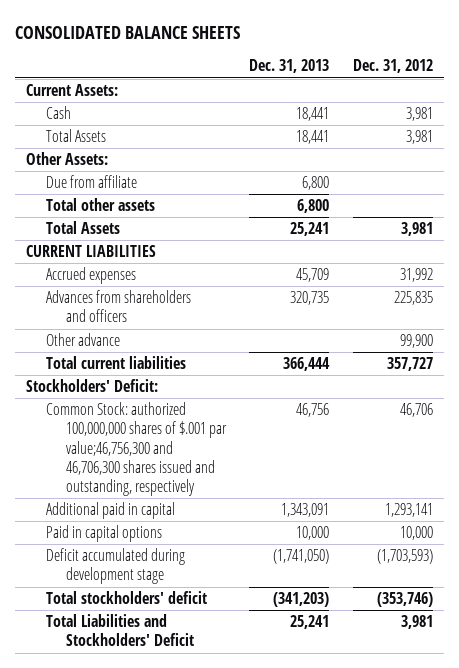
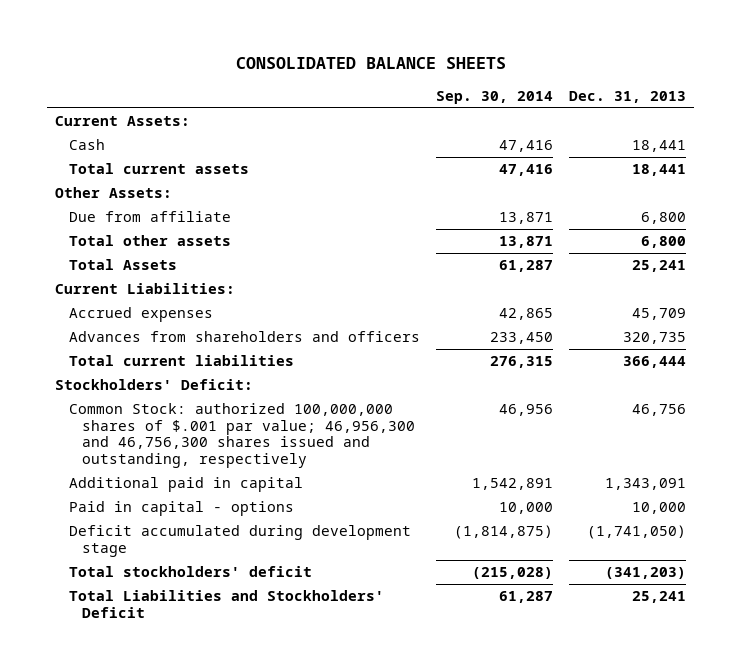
[352,59,433,74] Dec. 31, 2012 -> none
none -> [436,90,554,104] Sep. 30, 2014
[45,129,106,143] Total Assets -> [68,163,249,175] Total current assets
[26,245,157,258] CURRENT LIABILITIES -> [55,283,236,295] Current Liabilities:
[45,333,120,347] Other advance -> none
[45,402,227,496] Common Stock: authorized 100,000,000 shares of $.001 par value;46,756,300 and 46,706,300 shares issued and outstanding, respectively -> [68,403,416,468] Common Stock: authorized 100,000,000 shares of $.001 par value; 46,956,300 and 46,756,300 shares issued and outstanding, respectively
[45,525,162,543] Paid in capital options -> [68,501,294,517] Paid in capital - options

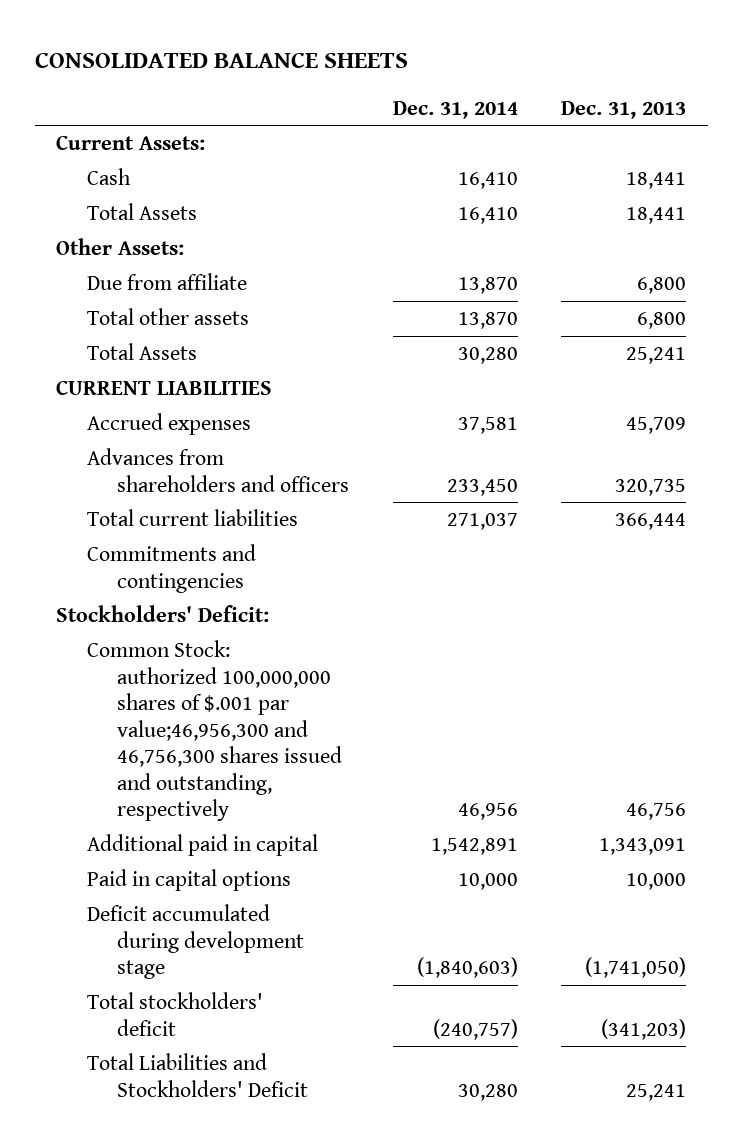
[436,90,554,104] Sep. 30, 2014 -> none
none -> [392,100,518,119] Dec. 31, 2014
[68,163,249,175] Total current assets -> [86,203,197,221] Total Assets
[55,283,236,295] Current Liabilities: -> [56,380,273,396] CURRENT LIABILITIES
none -> [86,544,256,593] Commitments and contingencies
[68,403,416,468] Common Stock: authorized 100,000,000 shares of $.001 par value; 46,956,300 and 46,756,300 shares issued and outstanding, respectively -> [86,640,343,822] Common Stock: authorized 100,000,000 shares of $.001 par value;46,956,300 and 46,756,300 shares issued and outstanding, respectively
[68,501,294,517] Paid in capital - options -> [86,869,291,892] Paid in capital options

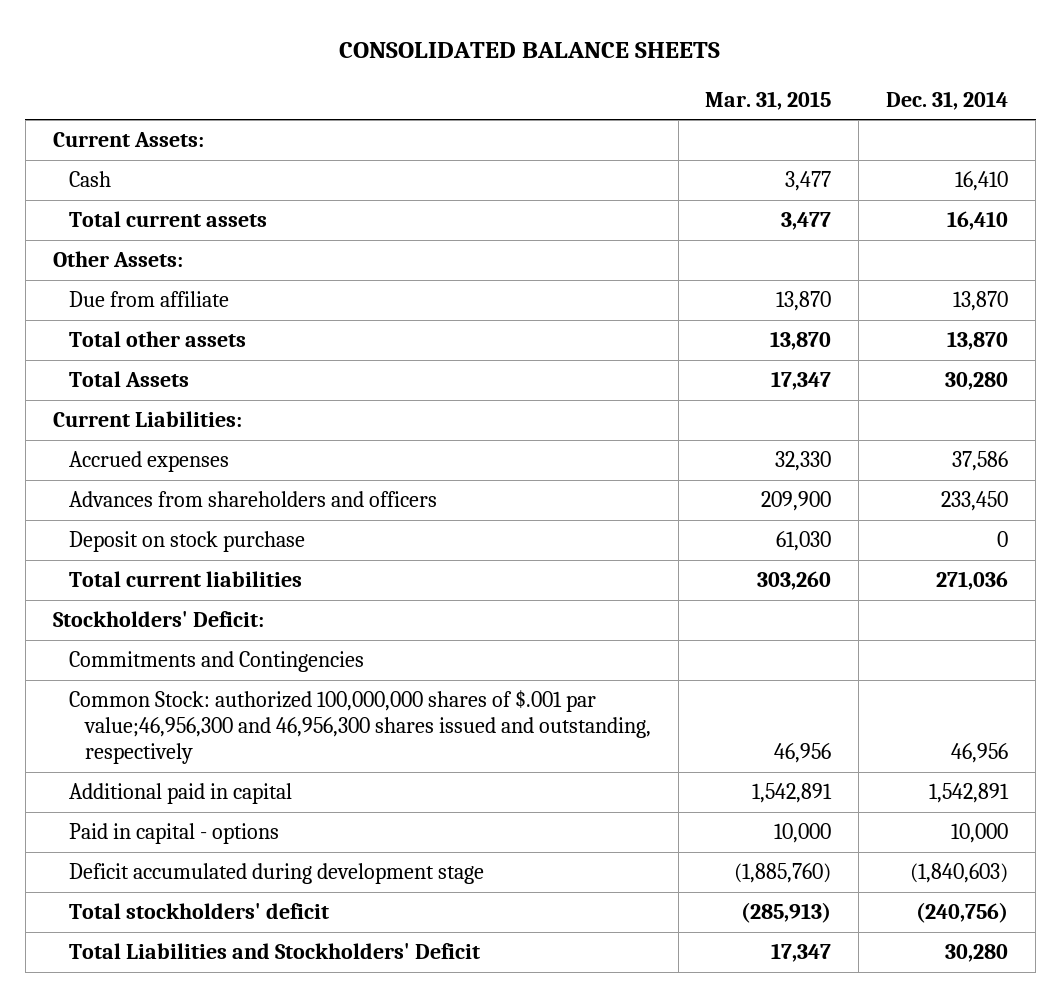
[561,100,687,119] Dec. 31, 2013 -> none
none -> [705,90,832,110] Mar. 31, 2015
[86,203,197,221] Total Assets -> [68,210,267,227] Total current assets
[56,380,273,396] CURRENT LIABILITIES -> [52,410,242,427] Current Liabilities:
[457,417,518,435] 37,581 -> [952,450,1009,471] 37,586
[86,544,256,593] Commitments and contingencies -> none
none -> [68,530,305,552] Deposit on stock purchase
[446,513,518,531] 271,037 -> [936,570,1009,590] 271,036
none -> [68,650,364,672] Commitments and Contingencies
[86,640,343,822] Common Stock: authorized 100,000,000 shares of $.001 par value;46,956,300 and 46,756,300 shares issued and outstanding, respectively -> [68,689,651,765] Common Stock: authorized 100,000,000 shares of $.001 par value;46,956,300 and 46,956,300 shares issued and outstanding, respectively
[86,869,291,892] Paid in capital options -> [68,822,279,844] Paid in capital - options
[432,1018,518,1040] (240,757) -> [916,901,1009,923] (240,756)

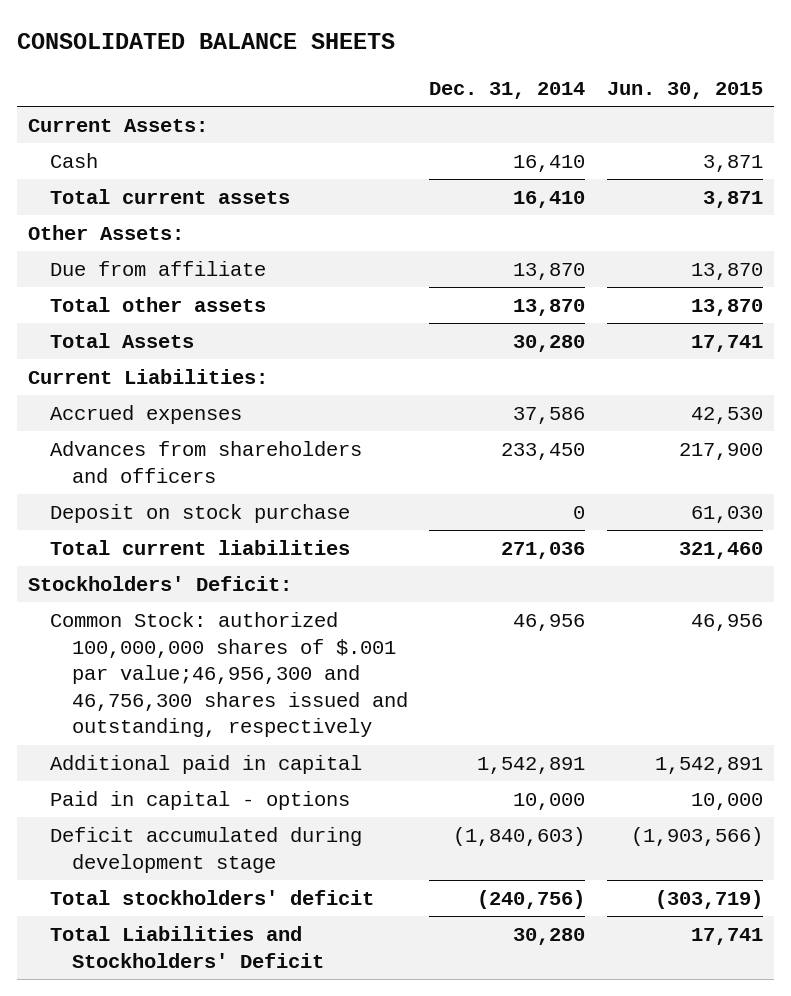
[705,90,832,110] Mar. 31, 2015 -> none
none -> [606,81,763,99] Jun. 30, 2015
[68,650,364,672] Commitments and Contingencies -> none
[68,689,651,765] Common Stock: authorized 100,000,000 shares of $.001 par value;46,956,300 and 46,956,300 shares issued and outstanding, respectively -> [49,611,408,738] Common Stock: authorized 100,000,000 shares of $.001 par value;46,956,300 and 46,756,300 shares issued and outstanding, respectively

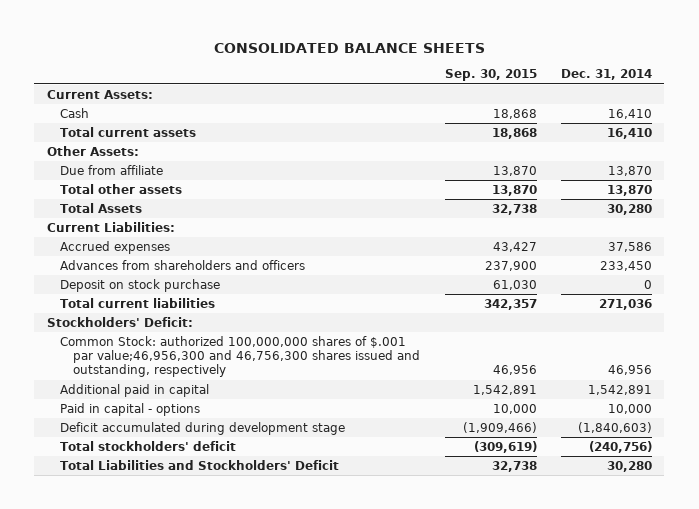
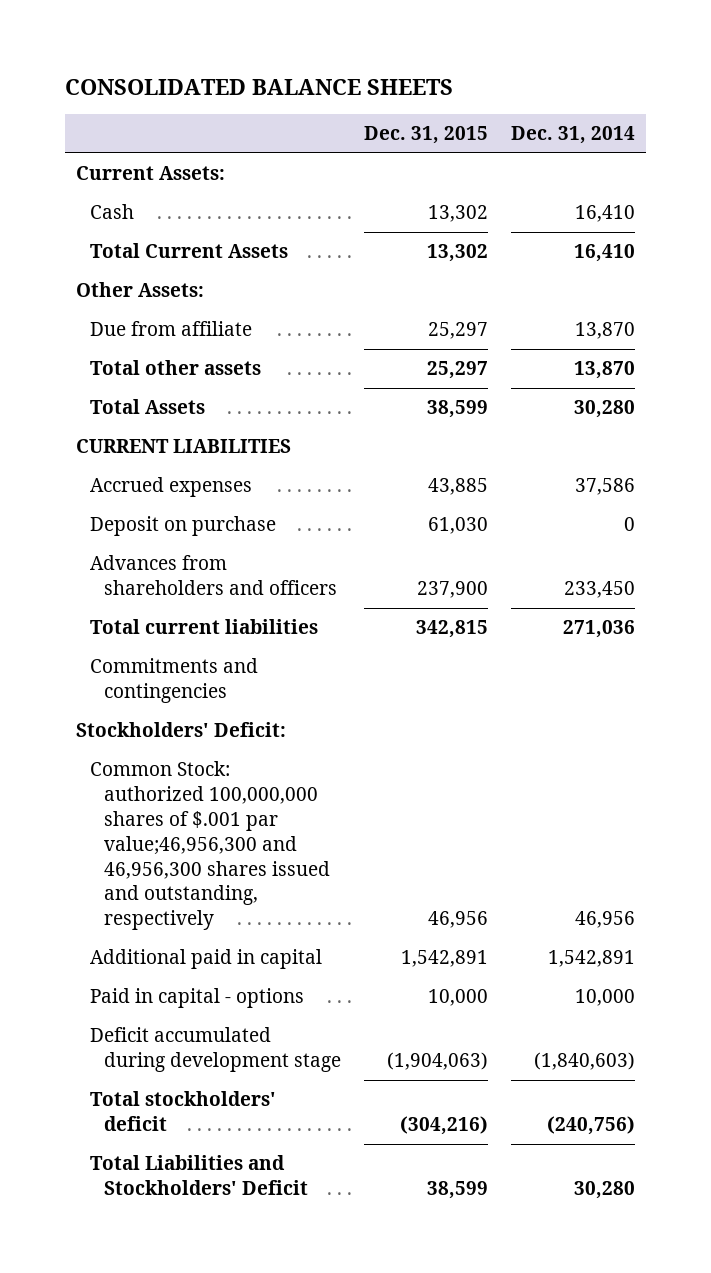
[444,69,537,82] Sep. 30, 2015 -> none
none -> [363,126,488,145] Dec. 31, 2015
[60,126,197,137] Total current assets -> [89,243,288,259] Total Current Assets
[46,221,175,232] Current Liabilities: -> [76,439,292,454] CURRENT LIABILITIES
none -> [89,516,276,537] Deposit on purchase
[60,278,221,292] Deposit on stock purchase -> none
none -> [89,658,258,704] Commitments and contingencies
[60,335,421,378] Common Stock: authorized 100,000,000 shares of $.001 par value;46,956,300 and 46,756,300 shares issued and outstanding, respectively -> [89,761,330,931] Common Stock: authorized 100,000,000 shares of $.001 par value;46,956,300 and 46,956,300 shares issued and outstanding, respectively

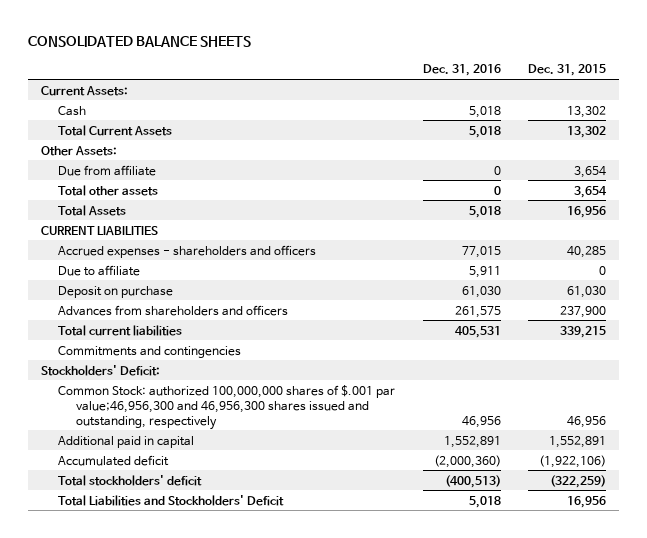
[510,126,635,145] Dec. 31, 2014 -> none
none -> [422,64,501,77] Dec. 31, 2016
[427,322,488,340] 25,297 -> [573,165,606,178] 3,654
[426,361,488,380] 25,297 -> [573,185,607,198] 3,654
[426,400,488,419] 38,599 -> [566,205,606,218] 16,956
[89,477,252,498] Accrued expenses -> [58,244,317,258] Accrued expenses - shareholders and officers
[427,478,488,496] 43,885 -> [566,245,606,258] 40,285
none -> [58,264,141,276] Due to affiliate
[415,620,488,639] 342,815 -> [559,325,606,338] 339,215
[89,988,304,1009] Paid in capital - options -> none
[400,950,488,968] 1,542,891 -> [548,435,606,448] 1,552,891
[89,1027,341,1073] Deficit accumulated during development stage -> [58,454,170,466] Accumulated deficit
[386,1052,488,1071] (1,904,063) -> [538,454,606,468] (1,922,106)
[399,1116,488,1136] (304,216) -> [549,474,606,488] (322,259)
[426,1181,488,1200] 38,599 -> [566,495,606,508] 16,956

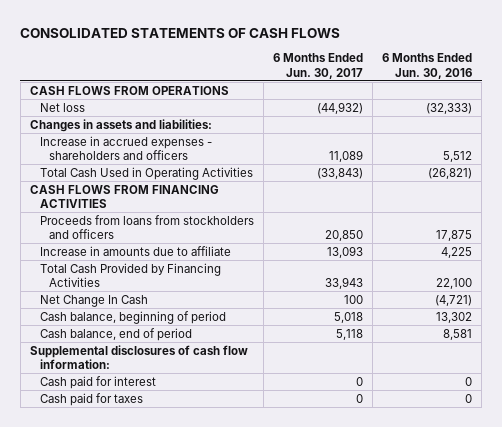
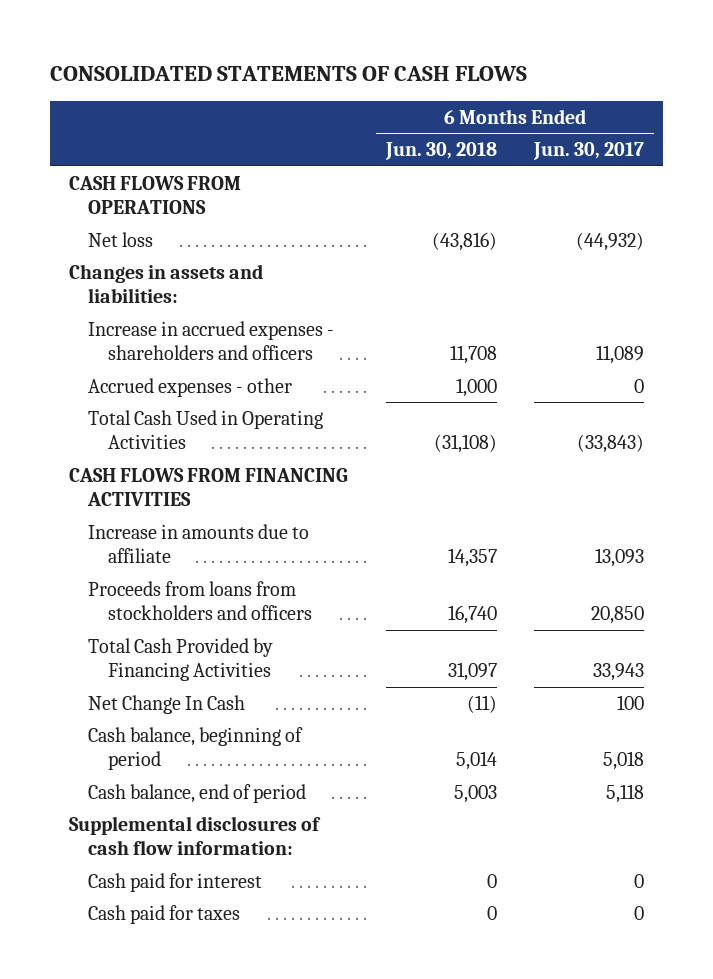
[382,53,473,79] 6 Months Ended Jun. 30, 2016 -> none
none -> [384,142,497,161] Jun. 30, 2018
none -> [88,377,293,397] Accrued expenses - other
[39,214,254,239] Proceeds from loans from stockholders and officers -> [88,580,312,621] Proceeds from loans from stockholders and officers

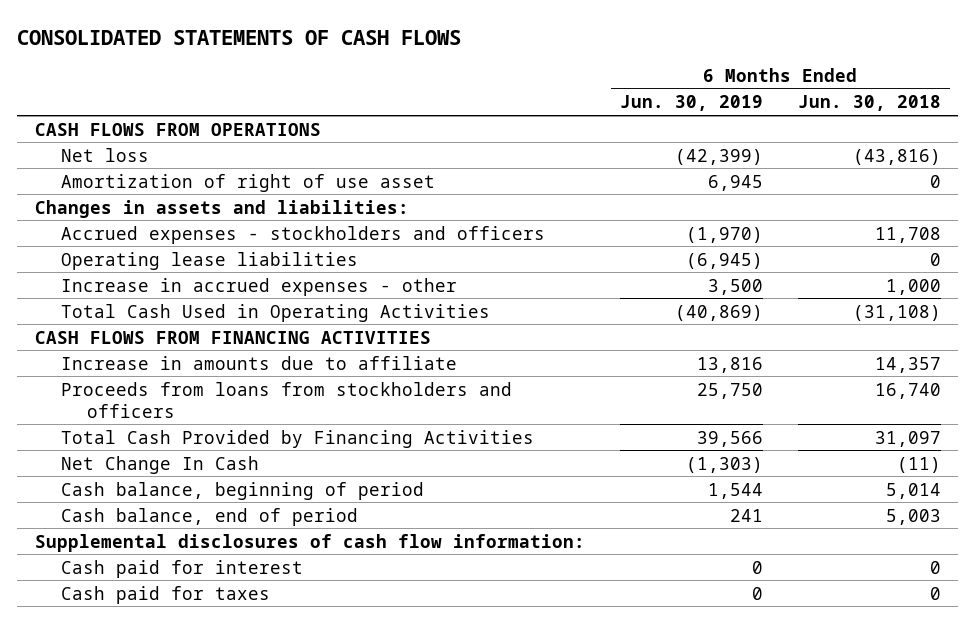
[533,142,645,161] Jun. 30, 2017 -> none
none -> [619,95,763,112] Jun. 30, 2019
none -> [61,173,436,192] Amortization of right of use asset
[88,320,335,361] Increase in accrued expenses - shareholders and officers -> [61,225,546,244] Accrued expenses - stockholders and officers
none -> [61,251,359,270] Operating lease liabilities
[88,377,293,397] Accrued expenses - other -> [61,277,458,296] Increase in accrued expenses - other

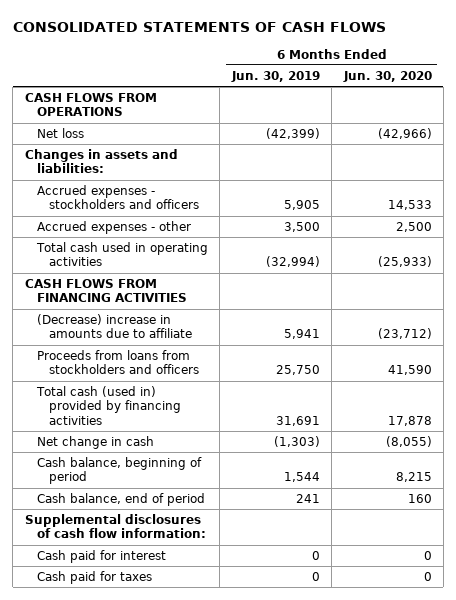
[797,95,941,112] Jun. 30, 2018 -> none
none -> [342,70,432,82] Jun. 30, 2020
[61,173,436,192] Amortization of right of use asset -> none
[61,251,359,270] Operating lease liabilities -> none
[685,226,763,243] (1,970) -> [283,200,320,211] 5,905
[61,277,458,296] Increase in accrued expenses - other -> [37,220,192,234] Accrued expenses - other
[61,303,491,322] Total Cash Used in Operating Activities -> [36,241,209,267] Total cash used in operating activities
[674,304,763,321] (40,869) -> [265,256,320,268] (32,994)
[61,355,458,370] Increase in amounts due to affiliate -> [37,313,193,339] (Decrease) increase in amounts due to affiliate
[696,356,763,373] 13,816 -> [283,329,320,340] 5,941
[61,429,535,448] Total Cash Provided by Financing Activities -> [36,385,182,425] Total cash (used in) provided by financing activities
[696,430,763,447] 39,566 -> [275,415,320,426] 31,691
[61,455,260,474] Net Change In Cash -> [37,435,155,449] Net change in cash

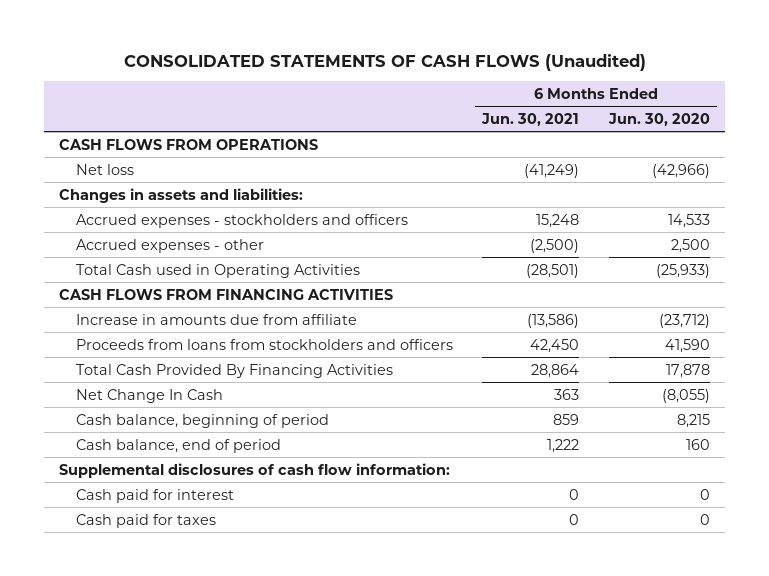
[12,21,386,32] CONSOLIDATED STATEMENTS OF CASH FLOWS -> [123,53,646,71] CONSOLIDATED STATEMENTS OF CASH FLOWS (Unaudited)
[230,70,320,82] Jun. 30, 2019 -> none
none -> [481,112,580,126] Jun. 30, 2021
[36,241,209,267] Total cash used in operating activities -> [75,263,360,278] Total Cash used in Operating Activities
[37,313,193,339] (Decrease) increase in amounts due to affiliate -> [75,313,357,325] Increase in amounts due from affiliate
[36,385,182,425] Total cash (used in) provided by financing activities -> [75,363,393,378] Total Cash Provided By Financing Activities
[37,435,155,449] Net change in cash -> [75,388,223,403] Net Change In Cash

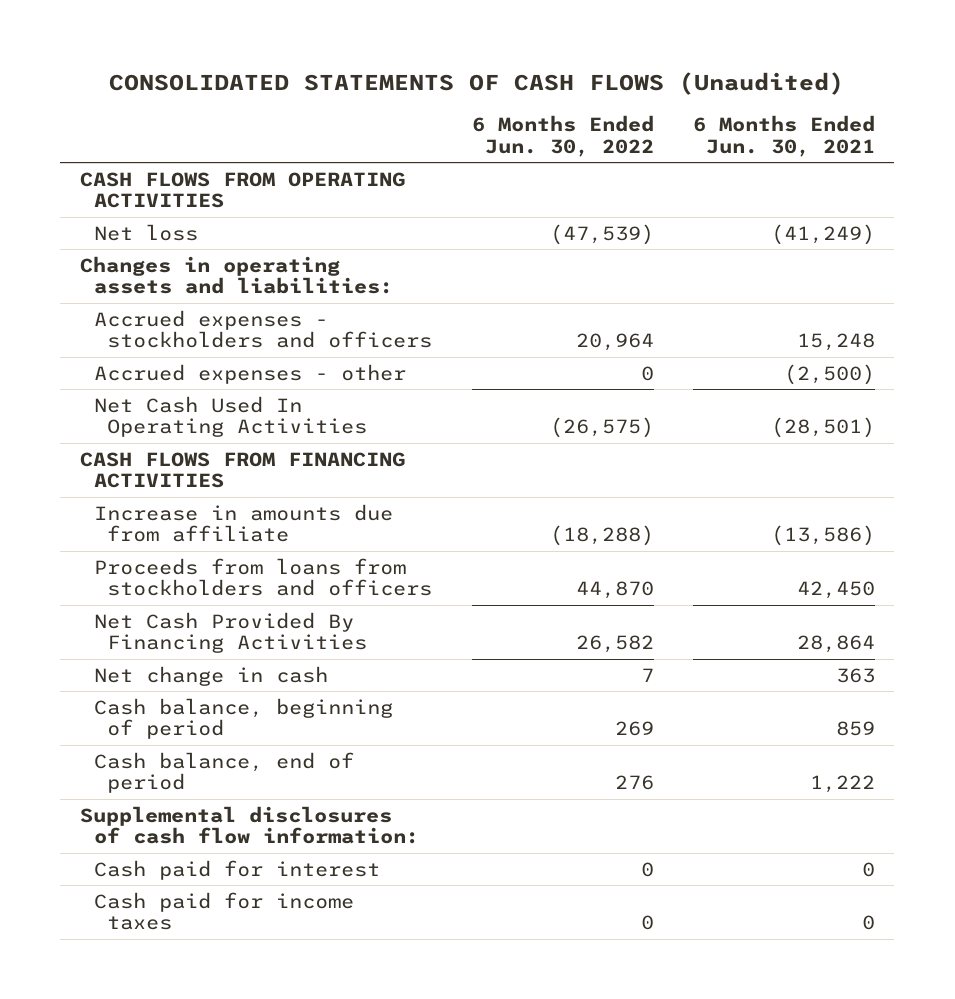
[607,112,710,126] Jun. 30, 2020 -> none
none -> [471,115,654,157] 6 Months Ended Jun. 30, 2022
[59,138,319,150] CASH FLOWS FROM OPERATIONS -> [79,171,405,209] CASH FLOWS FROM OPERATING ACTIVITIES
[59,187,304,203] Changes in assets and liabilities: -> [79,255,393,295] Changes in operating assets and liabilities:
[75,263,360,278] Total Cash used in Operating Activities -> [93,395,368,438] Net Cash Used In Operating Activities
[75,363,393,378] Total Cash Provided By Financing Activities -> [93,611,368,654] Net Cash Provided By Financing Activities
[75,388,223,403] Net Change In Cash -> [93,665,328,686] Net change in cash
[75,513,216,528] Cash paid for taxes -> [93,891,354,931] Cash paid for income taxes

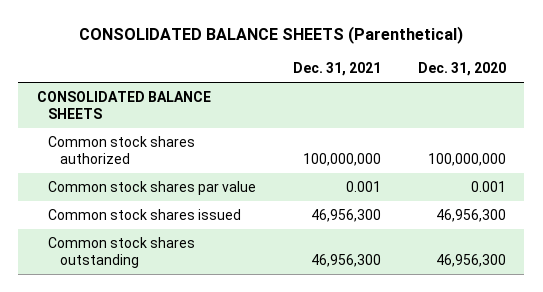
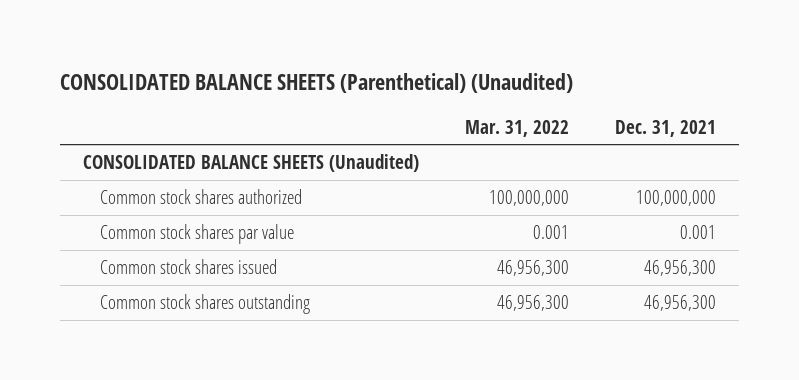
[79,26,464,45] CONSOLIDATED BALANCE SHEETS (Parenthetical) -> [60,73,574,94] CONSOLIDATED BALANCE SHEETS (Parenthetical) (Unaudited)
[417,62,506,77] Dec. 31, 2020 -> none
none -> [465,119,570,137] Mar. 31, 2022
[36,90,211,119] CONSOLIDATED BALANCE SHEETS -> [83,154,420,173] CONSOLIDATED BALANCE SHEETS (Unaudited)

